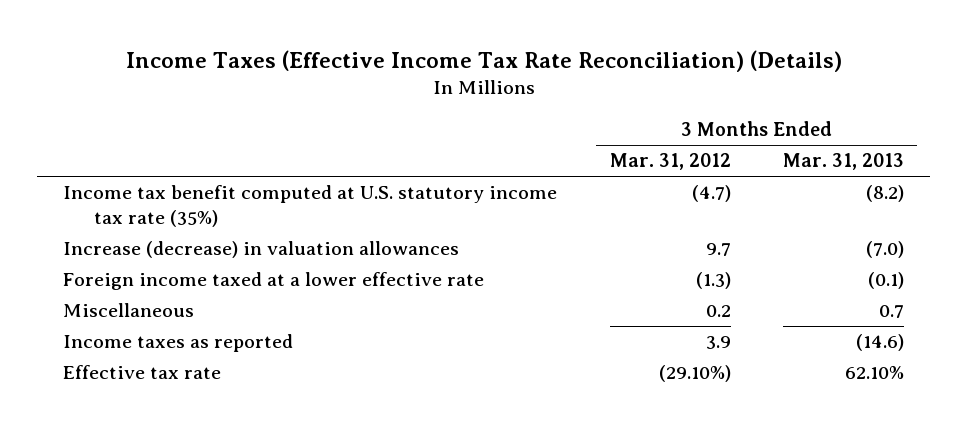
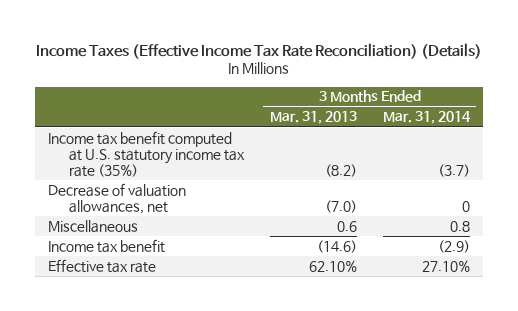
[609,153,731,171] Mar. 31, 2012 -> none
none -> [382,111,471,125] Mar. 31, 2014
[63,272,485,291] Foreign income taxed at a lower effective rate -> none
[63,241,460,259] Increase (decrease) in valuation allowances -> [47,182,186,214] Decrease of valuation allowances, net
[878,305,904,319] 0.7 -> [336,220,357,232] 0.6
[63,334,294,353] Income taxes as reported -> [47,238,165,253] Income tax benefit

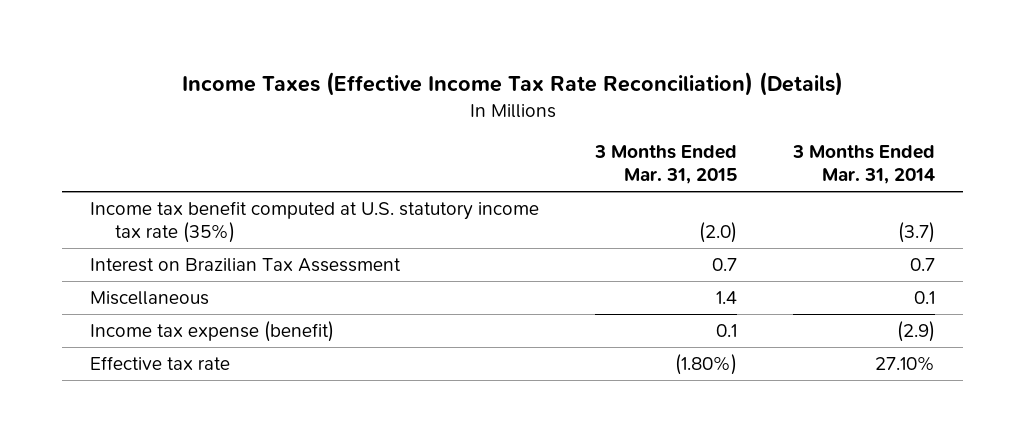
[269,111,357,125] Mar. 31, 2013 -> none
none -> [594,145,738,185] 3 Months Ended Mar. 31, 2015
[47,182,186,214] Decrease of valuation allowances, net -> none
none -> [90,257,402,272] Interest on Brazilian Tax Assessment
[449,220,470,232] 0.8 -> [914,290,936,304] 0.1
[47,238,165,253] Income tax benefit -> [90,320,335,342] Income tax expense (benefit)

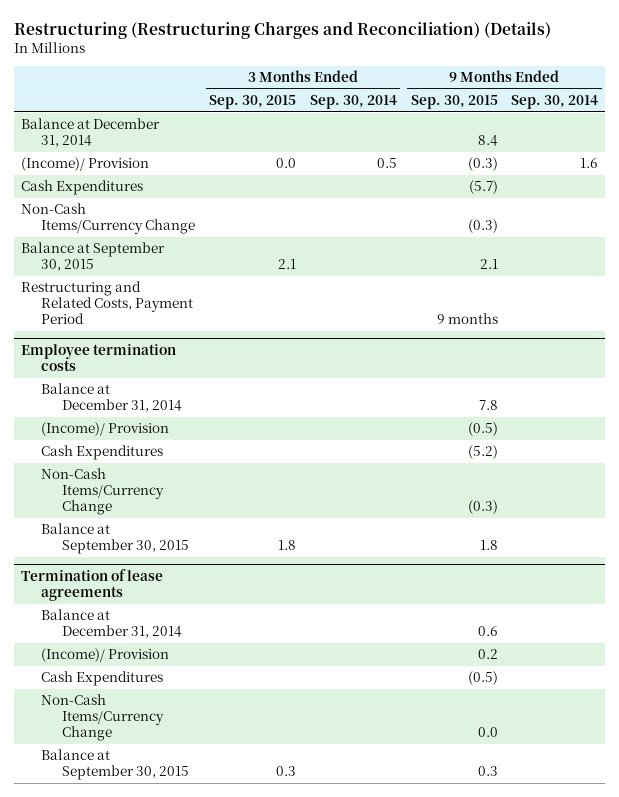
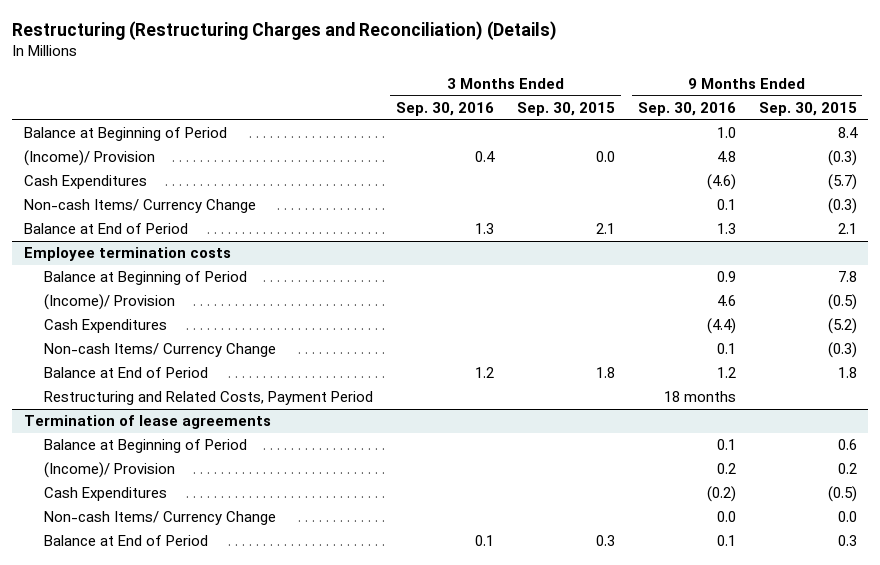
[309,95,397,110] Sep. 30, 2014 -> none
[511,95,599,110] Sep. 30, 2014 -> none
none -> [396,102,495,117] Sep. 30, 2016
none -> [637,102,736,117] Sep. 30, 2016
[20,118,160,148] Balance at December 31, 2014 -> [23,127,227,142] Balance at Beginning of Period
[20,281,194,324] Restructuring and Related Costs, Payment Period -> none
[20,203,196,235] Non-Cash Items/Currency Change -> [23,199,256,214] Non-cash Items/ Currency Change
[20,242,165,272] Balance at September 30, 2015 -> [23,223,188,235] Balance at End of Period
[41,383,183,413] Balance at December 31, 2014 -> [44,271,248,286] Balance at Beginning of Period
[41,468,165,515] Non-Cash Items/Currency Change -> [44,343,277,358] Non-cash Items/ Currency Change
[41,523,190,555] Balance at September 30, 2015 -> [44,367,209,379] Balance at End of Period
none -> [44,391,374,406] Restructuring and Related Costs, Payment Period
[41,609,183,639] Balance at December 31, 2014 -> [44,439,248,454] Balance at Beginning of Period
[41,694,165,741] Non-Cash Items/Currency Change -> [44,511,277,526] Non-cash Items/ Currency Change
[41,749,190,781] Balance at September 30, 2015 -> [44,535,209,547] Balance at End of Period

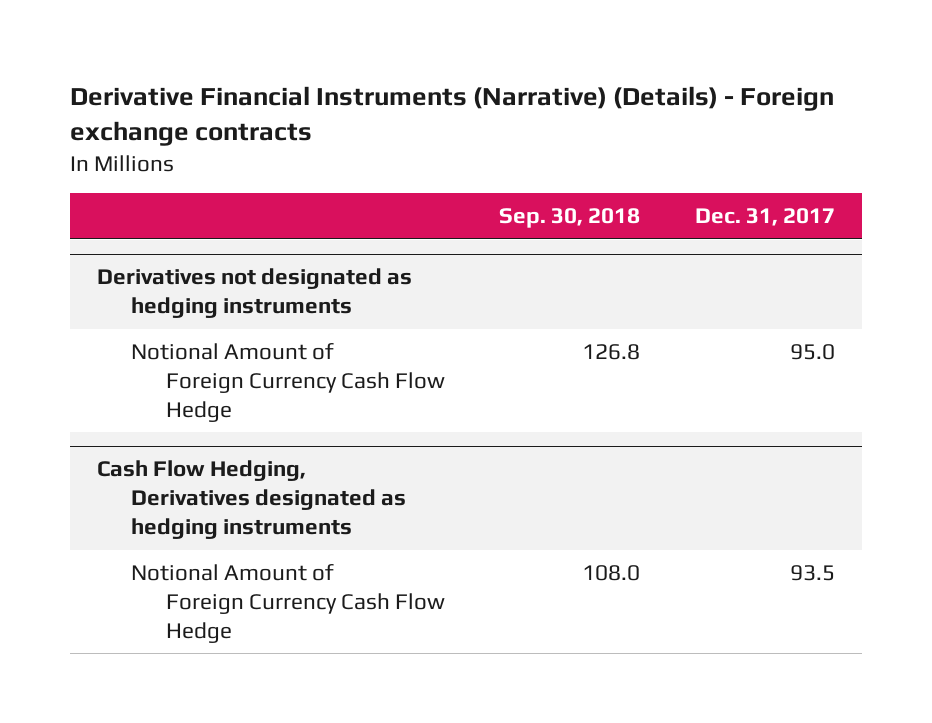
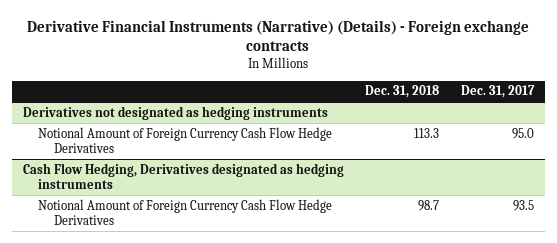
[499,208,641,229] Sep. 30, 2018 -> none
none -> [365,85,440,99] Dec. 31, 2018
[131,343,445,422] Notional Amount of Foreign Currency Cash Flow Hedge -> [38,126,333,154] Notional Amount of Foreign Currency Cash Flow Hedge Derivatives
[131,564,445,643] Notional Amount of Foreign Currency Cash Flow Hedge -> [38,198,333,226] Notional Amount of Foreign Currency Cash Flow Hedge Derivatives

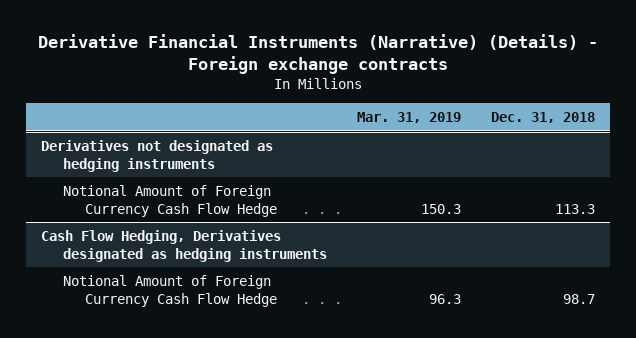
[461,85,536,99] Dec. 31, 2017 -> none
none -> [357,112,462,124] Mar. 31, 2019
[38,126,333,154] Notional Amount of Foreign Currency Cash Flow Hedge Derivatives -> [62,184,277,217] Notional Amount of Foreign Currency Cash Flow Hedge
[38,198,333,226] Notional Amount of Foreign Currency Cash Flow Hedge Derivatives -> [62,274,277,307] Notional Amount of Foreign Currency Cash Flow Hedge

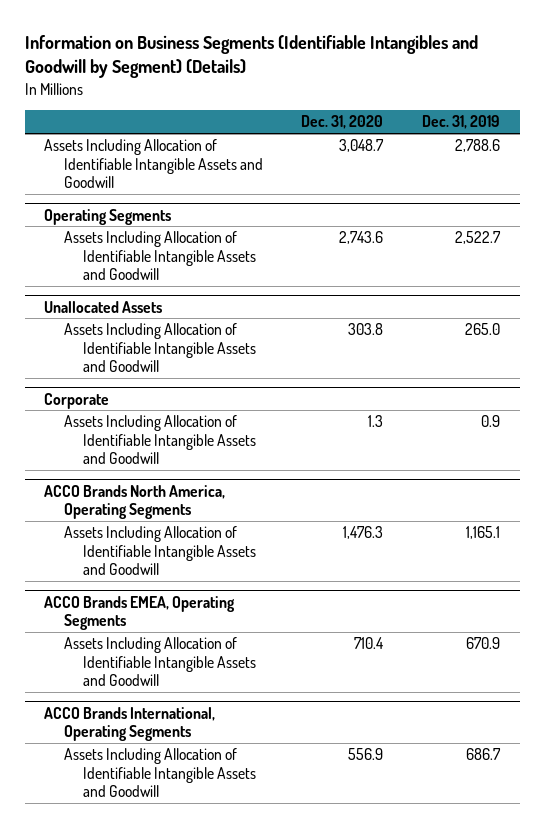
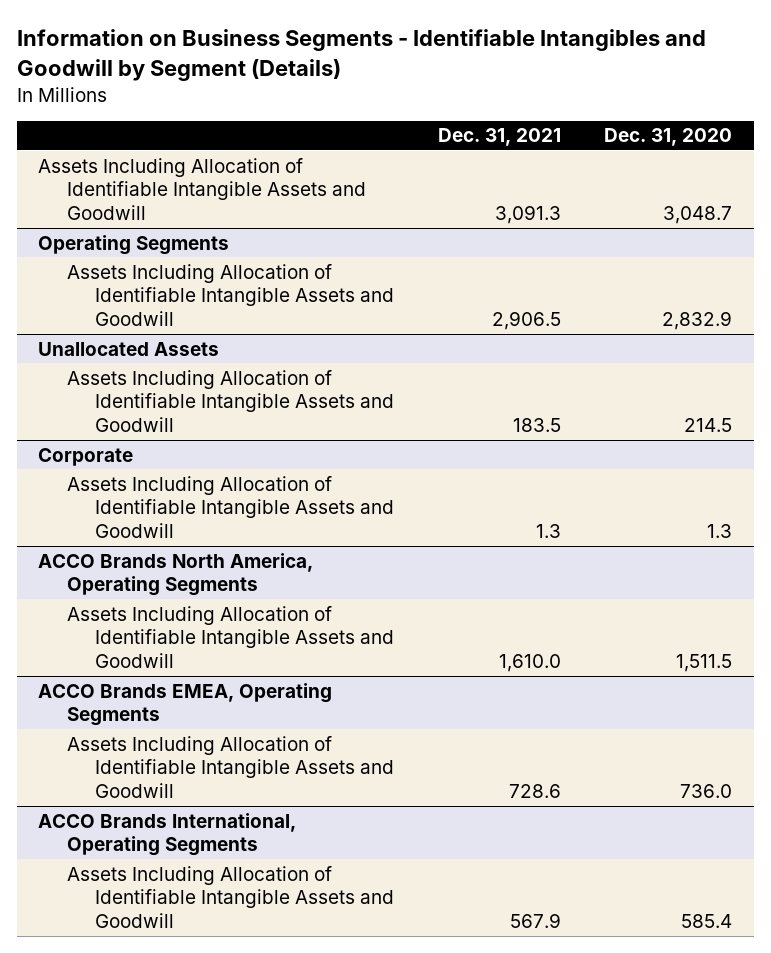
[24,35,478,79] Information on Business Segments (Identifiable Intangibles and Goodwill by Segment) (Details) -> [16,29,706,81] Information on Business Segments - Identifiable Intangibles and Goodwill by Segment (Details)
[422,115,501,130] Dec. 31, 2019 -> none
none -> [437,128,561,147] Dec. 31, 2021
[339,231,384,245] 2,743.6 -> [662,311,733,331] 2,832.9
[348,323,384,336] 303.8 -> [684,418,733,433] 214.5
[343,526,384,540] 1,476.3 -> [676,654,733,673] 1,511.5
[354,637,385,650] 710.4 -> [680,784,733,799] 736.0
[348,748,384,761] 556.9 -> [681,914,733,929] 585.4

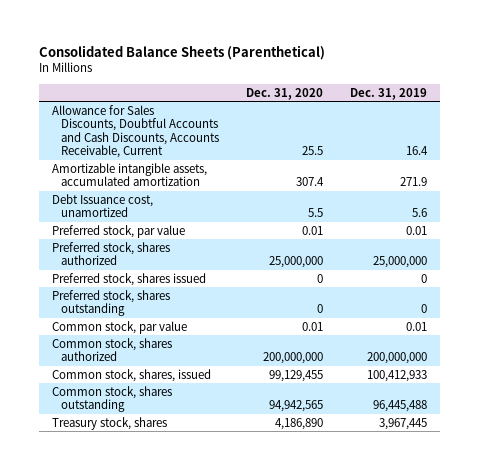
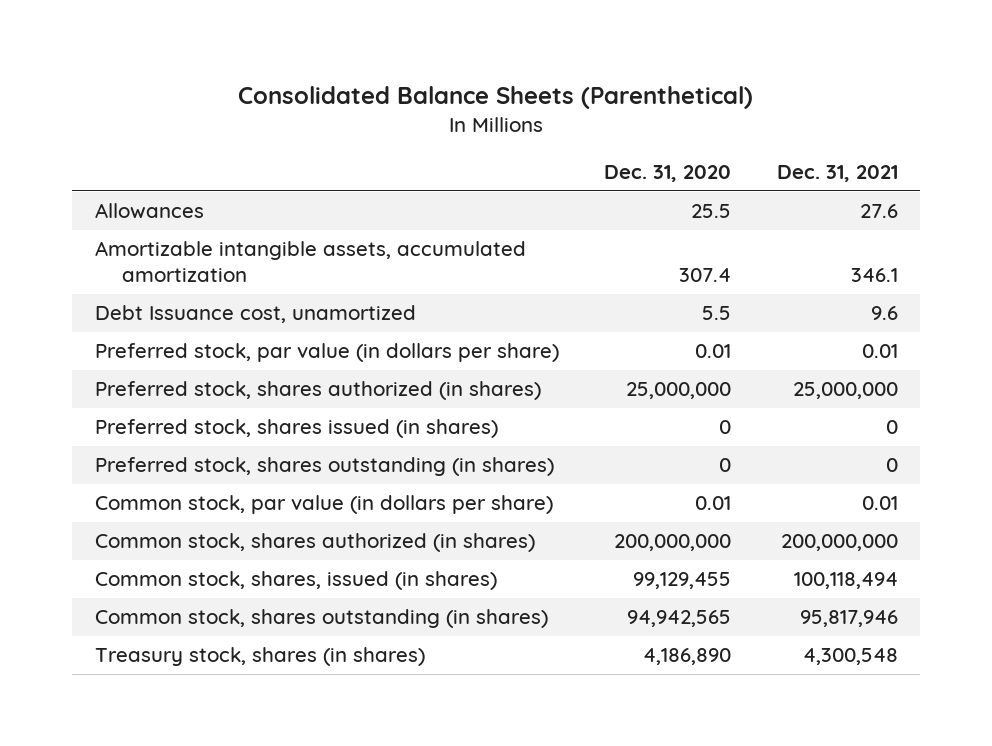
[349,87,427,100] Dec. 31, 2019 -> none
none -> [776,164,898,182] Dec. 31, 2021
[52,104,220,159] Allowance for Sales Discounts, Doubtful Accounts and Cash Discounts, Accounts Receivable, Current -> [94,203,204,220] Allowances
[52,224,186,238] Preferred stock, par value -> [94,343,559,363] Preferred stock, par value (in dollars per share)
[52,241,171,266] Preferred stock, shares authorized -> [94,381,541,401] Preferred stock, shares authorized (in shares)
[52,272,207,286] Preferred stock, shares issued -> [94,419,498,439] Preferred stock, shares issued (in shares)
[52,289,171,317] Preferred stock, shares outstanding -> [94,457,554,477] Preferred stock, shares outstanding (in shares)
[52,320,188,334] Common stock, par value -> [94,495,553,515] Common stock, par value (in dollars per share)
[52,337,173,362] Common stock, shares authorized -> [94,533,535,553] Common stock, shares authorized (in shares)
[52,368,212,382] Common stock, shares, issued -> [94,571,497,591] Common stock, shares, issued (in shares)
[52,385,173,413] Common stock, shares outstanding -> [94,609,548,629] Common stock, shares outstanding (in shares)
[52,416,168,430] Treasury stock, shares -> [94,647,425,667] Treasury stock, shares (in shares)

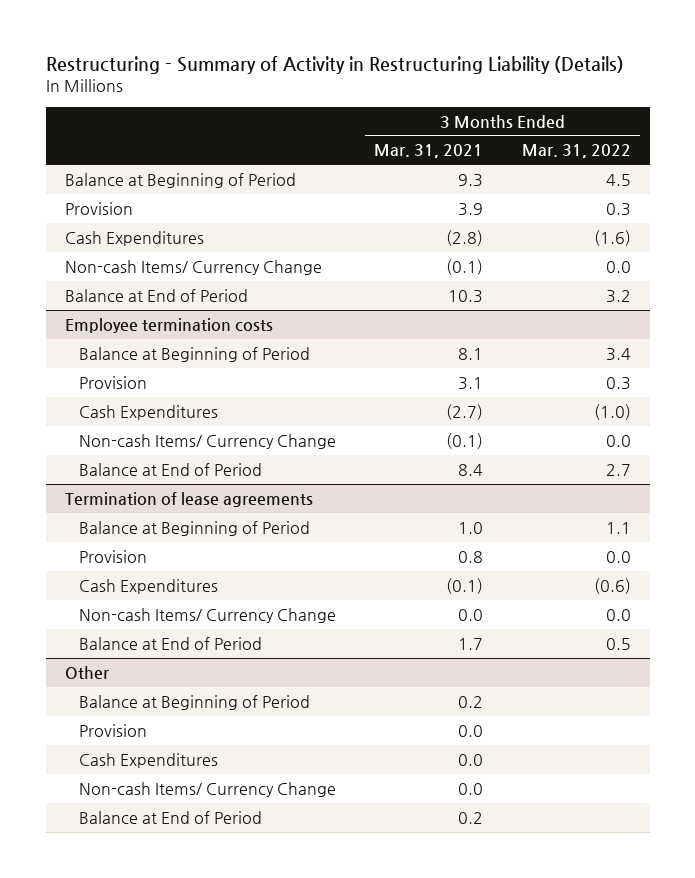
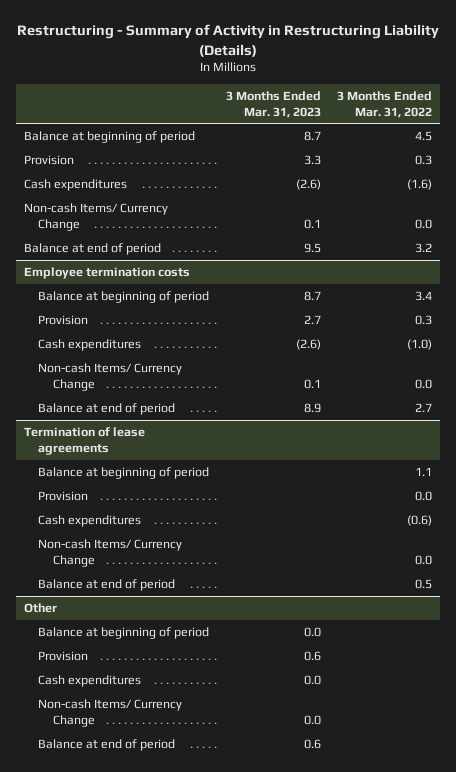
[374,144,484,159] Mar. 31, 2021 -> none
none -> [225,90,321,118] 3 Months Ended Mar. 31, 2023
[64,172,296,188] Balance at Beginning of Period -> [24,130,196,143] Balance at beginning of period
[64,230,204,246] Cash Expenditures -> [24,178,128,191] Cash expenditures
[64,288,248,302] Balance at End of Period -> [24,242,162,255] Balance at end of period
[79,346,311,362] Balance at Beginning of Period -> [38,290,210,303] Balance at beginning of period
[79,404,219,420] Cash Expenditures -> [38,338,142,351] Cash expenditures
[79,462,263,476] Balance at End of Period -> [38,402,176,415] Balance at end of period
[79,520,311,536] Balance at Beginning of Period -> [38,466,210,479] Balance at beginning of period
[79,578,219,594] Cash Expenditures -> [38,514,142,527] Cash expenditures
[79,636,263,650] Balance at End of Period -> [38,578,176,591] Balance at end of period
[79,694,311,710] Balance at Beginning of Period -> [38,626,210,639] Balance at beginning of period
[79,752,219,768] Cash Expenditures -> [38,674,142,687] Cash expenditures
[79,810,263,824] Balance at End of Period -> [38,738,176,751] Balance at end of period

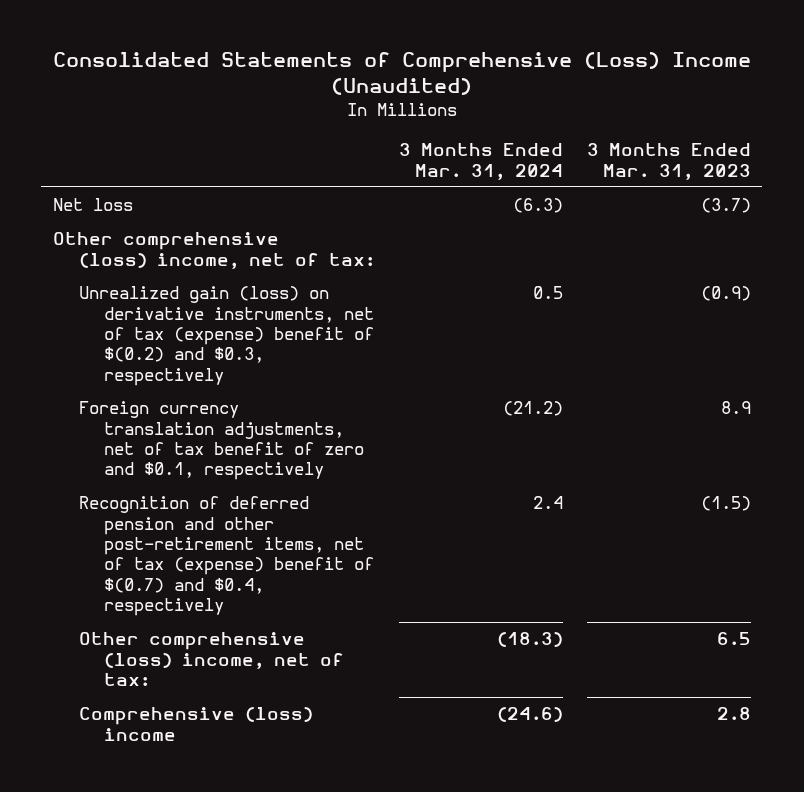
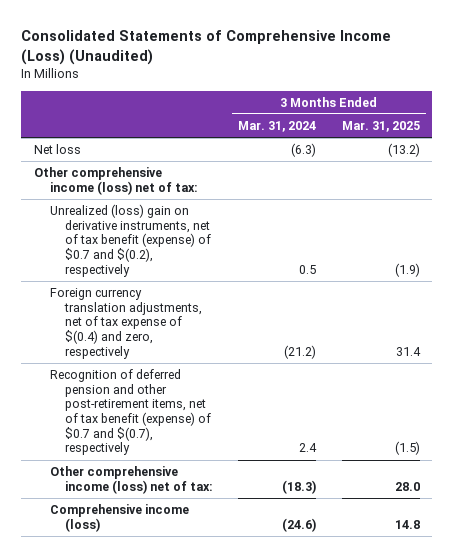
[52,52,751,96] Consolidated Statements of Comprehensive (Loss) Income (Unaudited) -> [21,30,392,65] Consolidated Statements of Comprehensive Income (Loss) (Unaudited)
[586,143,751,180] 3 Months Ended Mar. 31, 2023 -> none
none -> [341,121,420,133] Mar. 31, 2025
[53,232,375,269] Other comprehensive (loss) income, net of tax: -> [34,167,198,195] Other comprehensive income (loss) net of tax:
[78,286,375,386] Unrealized gain (loss) on derivative instruments, net of tax (expense) benefit of $(0.2) and $0.3, respectively -> [49,204,212,277] Unrealized (loss) gain on derivative instruments, net of tax benefit (expense) of $0.7 and $(0.2), respectively
[78,401,365,481] Foreign currency translation adjustments, net of tax benefit of zero and $0.1, respectively -> [49,288,203,359] Foreign currency translation adjustments, net of tax expense of $(0.4) and zero, respectively
[78,496,375,617] Recognition of deferred pension and other post-retirement items, net of tax (expense) benefit of $(0.7) and $0.4, respectively -> [49,369,212,456] Recognition of deferred pension and other post-retirement items, net of tax benefit (expense) of $0.7 and $(0.7), respectively
[78,632,345,687] Other comprehensive (loss) income, net of tax: -> [49,466,214,494] Other comprehensive income (loss) net of tax:
[78,707,313,741] Comprehensive (loss) income -> [49,504,189,532] Comprehensive income (loss)

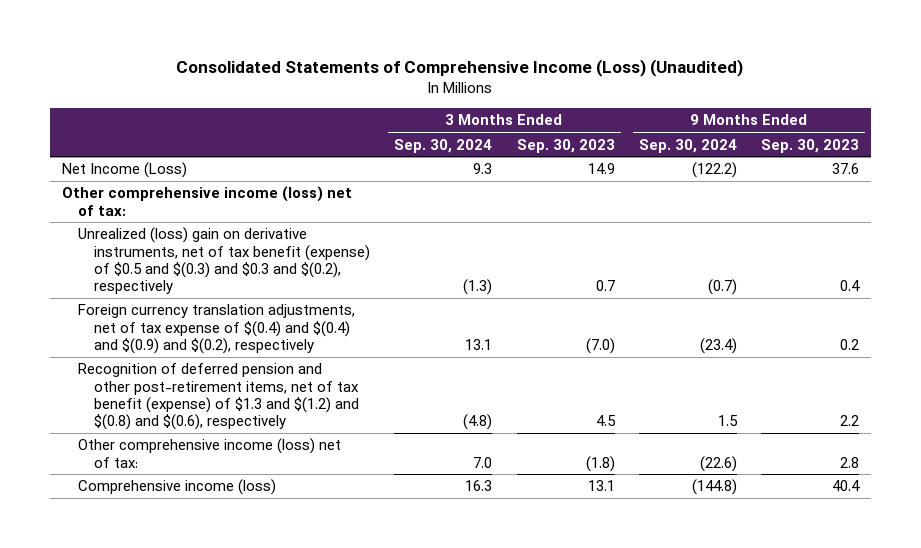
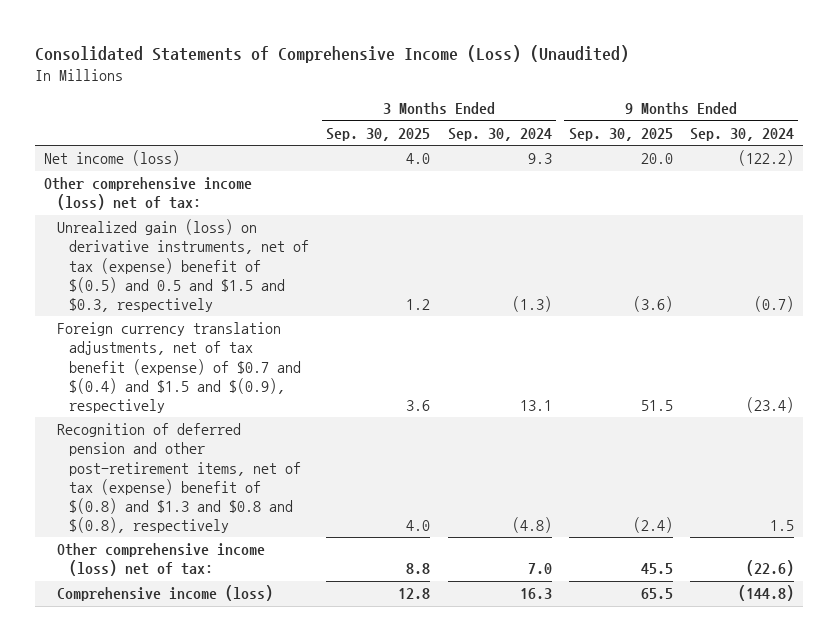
[516,138,615,153] Sep. 30, 2023 -> none
[760,138,859,153] Sep. 30, 2023 -> none
none -> [326,127,431,141] Sep. 30, 2025
none -> [568,127,673,141] Sep. 30, 2025
[62,162,188,179] Net Income (Loss) -> [44,150,181,167] Net income (loss)
[78,227,371,295] Unrealized (loss) gain on derivative instruments, net of tax benefit (expense) of $0.5 and $(0.3) and $0.3 and $(0.2), respectively -> [56,219,310,312] Unrealized gain (loss) on derivative instruments, net of tax (expense) benefit of $(0.5) and 0.5 and $1.5 and $0.3, respectively
[78,304,356,354] Foreign currency translation adjustments, net of tax expense of $(0.4) and $(0.4) and $(0.9) and $(0.2), respectively -> [56,322,302,413] Foreign currency translation adjustments, net of tax benefit (expense) of $0.7 and $(0.4) and $1.5 and $(0.9), respectively
[78,363,360,431] Recognition of deferred pension and other post-retirement items, net of tax benefit (expense) of $1.3 and $(1.2) and $(0.8) and $(0.6), respectively -> [56,423,302,533] Recognition of deferred pension and other post-retirement items, net of tax (expense) benefit of $(0.8) and $1.3 and $0.8 and $(0.8), respectively

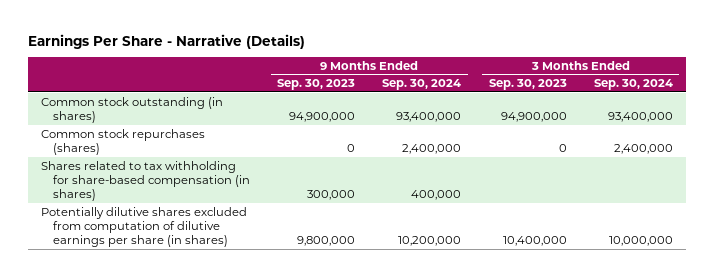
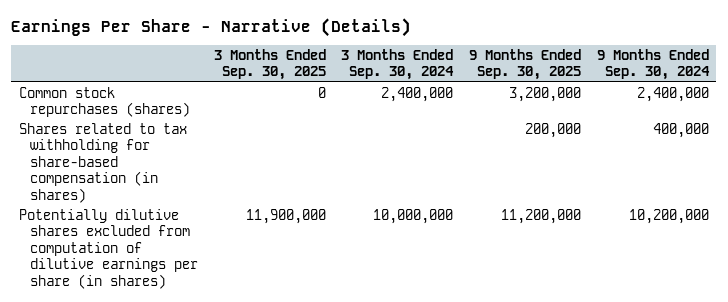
[277,79,356,91] Sep. 30, 2023 -> none
[488,79,567,91] Sep. 30, 2023 -> none
none -> [213,48,326,81] 3 Months Ended Sep. 30, 2025
none -> [468,48,581,81] 9 Months Ended Sep. 30, 2025
[41,96,224,124] Common stock outstanding (in shares) -> none

